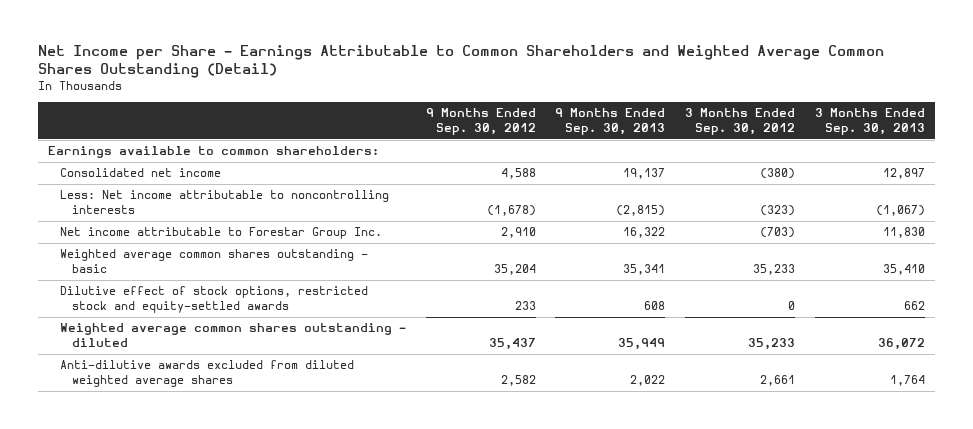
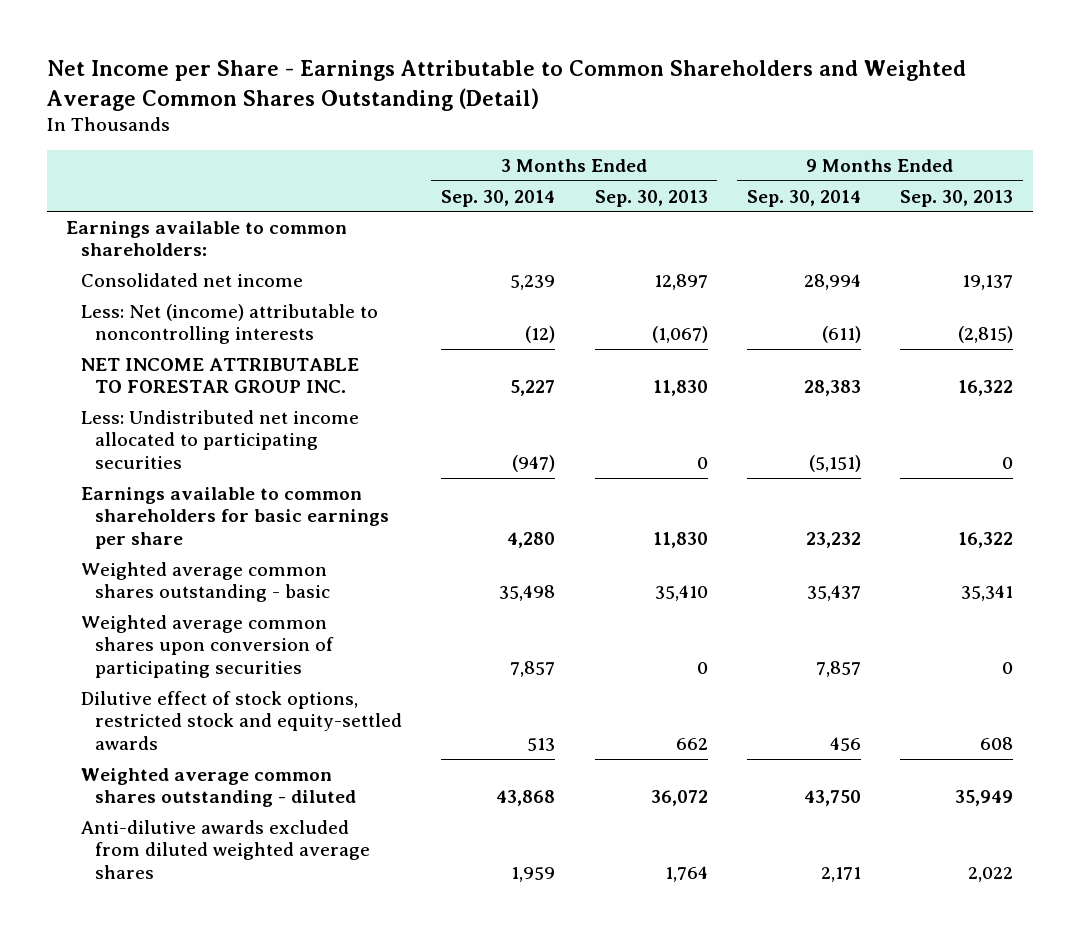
[425,108,536,135] 9 Months Ended Sep. 30, 2012 -> none
[685,108,796,135] 3 Months Ended Sep. 30, 2012 -> none
none -> [441,189,556,207] Sep. 30, 2014
none -> [747,189,862,207] Sep. 30, 2014
[60,190,390,215] Less: Net income attributable to noncontrolling interests -> [80,303,378,345] Less: Net (income) attributable to noncontrolling interests
[60,227,383,240] Net income attributable to Forestar Group Inc. -> [80,357,359,394] NET INCOME ATTRIBUTABLE TO FORESTAR GROUP INC.
none -> [80,409,359,470] Less: Undistributed net income allocated to participating securities
none -> [80,486,389,550] Earnings available to common shareholders for basic earnings per share
none -> [80,614,334,679] Weighted average common shares upon conversion of participating securities

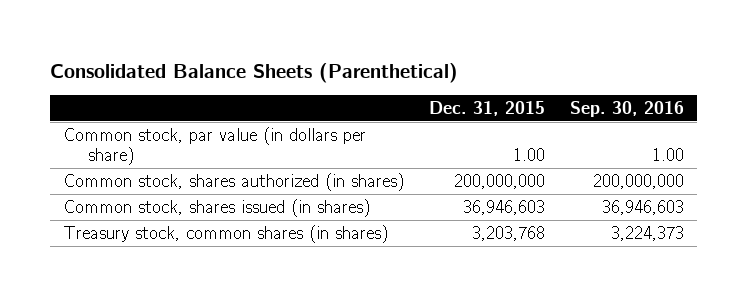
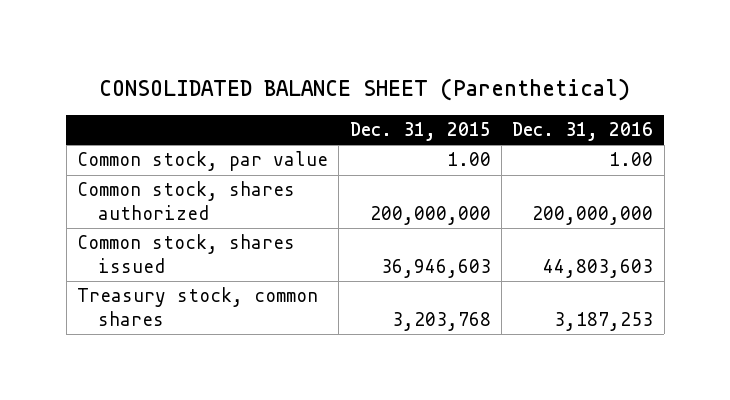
[50,62,459,83] Consolidated Balance Sheets (Parenthetical) -> [99,77,631,101] CONSOLIDATED BALANCE SHEET (Parenthetical)
[570,101,685,118] Sep. 30, 2016 -> none
none -> [512,121,654,141] Dec. 31, 2016
[62,126,366,166] Common stock, par value (in dollars per share) -> [76,151,328,172] Common stock, par value
[62,172,404,191] Common stock, shares authorized (in shares) -> [76,181,295,221] Common stock, shares authorized
[62,198,370,217] Common stock, shares issued (in shares) -> [76,234,295,274] Common stock, shares issued
[62,224,388,243] Treasury stock, common shares (in shares) -> [76,287,318,327] Treasury stock, common shares

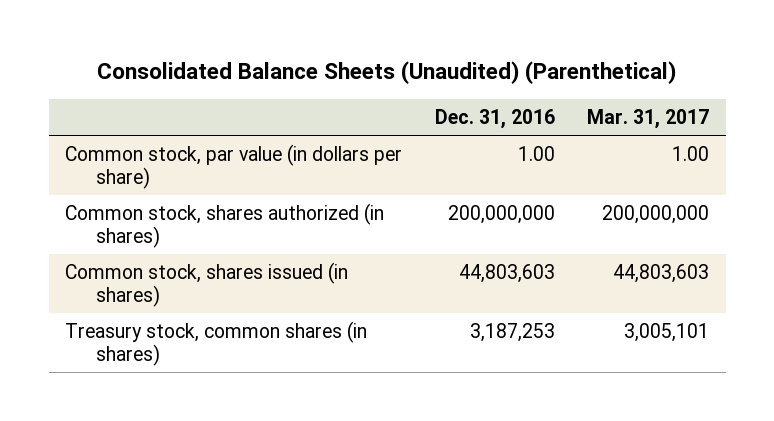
[99,77,631,101] CONSOLIDATED BALANCE SHEET (Parenthetical) -> [97,61,677,85] Consolidated Balance Sheets (Unaudited) (Parenthetical)
[349,121,491,141] Dec. 31, 2015 -> none
none -> [587,109,710,130] Mar. 31, 2017
[76,151,328,172] Common stock, par value -> [65,144,403,190] Common stock, par value (in dollars per share)
[76,181,295,221] Common stock, shares authorized -> [65,203,385,249] Common stock, shares authorized (in shares)
[76,234,295,274] Common stock, shares issued -> [65,262,349,308] Common stock, shares issued (in shares)
[76,287,318,327] Treasury stock, common shares -> [65,321,368,367] Treasury stock, common shares (in shares)

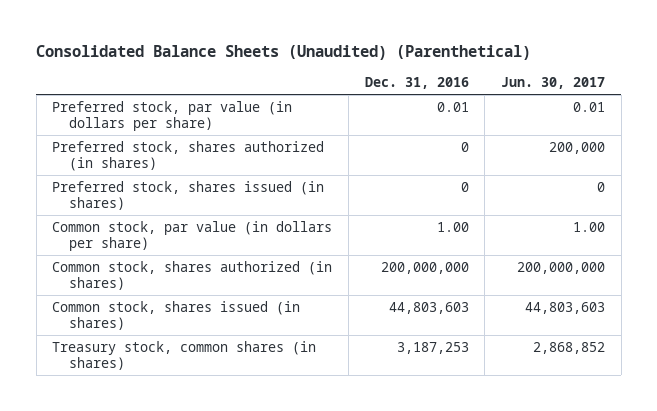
[587,109,710,130] Mar. 31, 2017 -> none
none -> [501,77,606,90] Jun. 30, 2017
none -> [52,100,293,132] Preferred stock, par value (in dollars per share)
none -> [52,140,325,172] Preferred stock, shares authorized (in shares)
none -> [52,180,325,211] Preferred stock, shares issued (in shares)

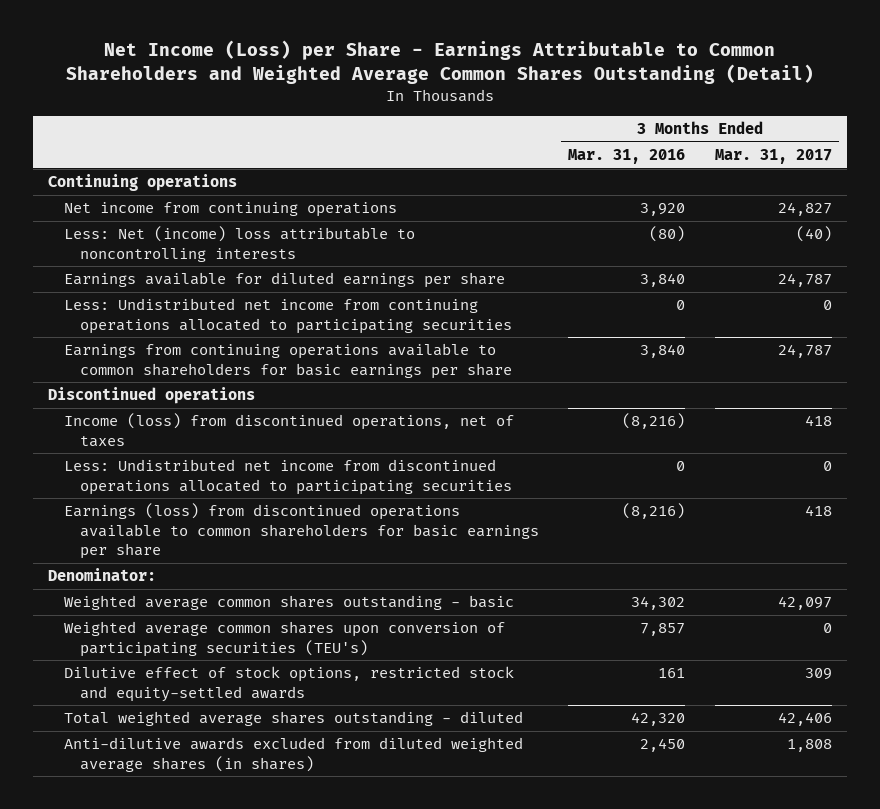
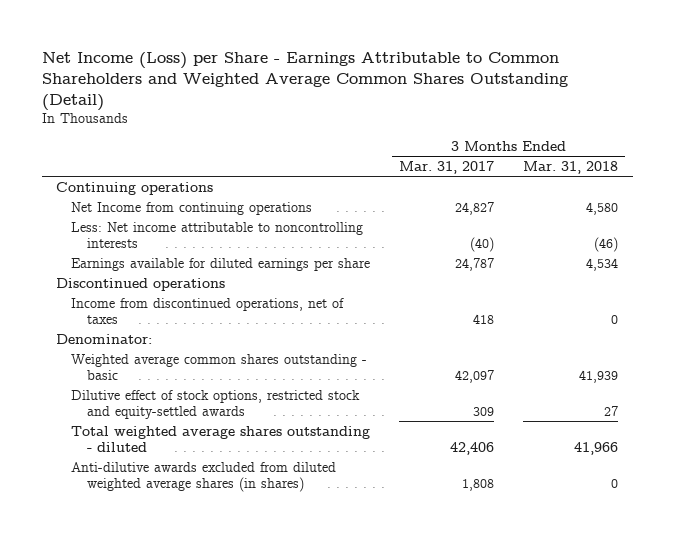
[568,149,686,165] Mar. 31, 2016 -> none
none -> [523,160,619,174] Mar. 31, 2018
[63,202,397,218] Net income from continuing operations -> [71,201,313,215] Net Income from continuing operations
[63,226,415,262] Less: Net (income) loss attributable to noncontrolling interests -> [71,221,364,248] Less: Net income attributable to noncontrolling interests
[63,298,512,334] Less: Undistributed net income from continuing operations allocated to participating securities -> none
[63,343,512,379] Earnings from continuing operations available to common shareholders for basic earnings per share -> none
[63,459,512,495] Less: Undistributed net income from discontinued operations allocated to participating securities -> none
[63,503,539,559] Earnings (loss) from discontinued operations available to common shareholders for basic earnings per share -> none
[63,413,514,447] Income (loss) from discontinued operations, net of taxes -> [71,297,345,324] Income from discontinued operations, net of taxes
[63,621,505,657] Weighted average common shares upon conversion of participating securities (TEU's) -> none

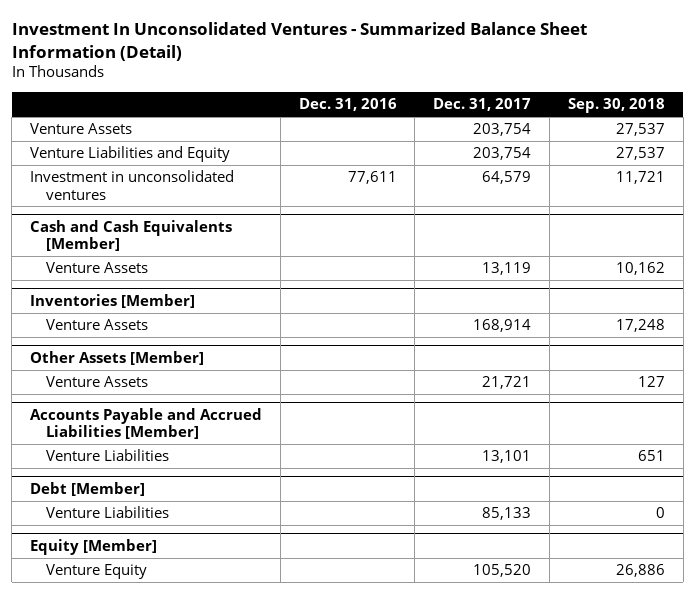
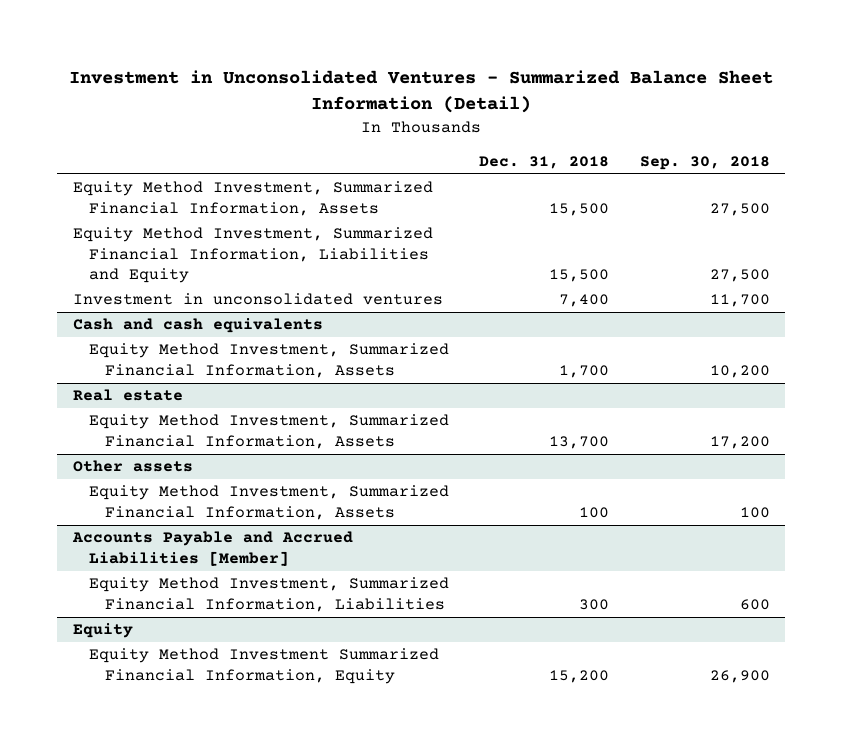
[11,21,587,61] Investment In Unconsolidated Ventures - Summarized Balance Sheet Information (Detail) -> [69,70,774,114] Investment in Unconsolidated Ventures - Summarized Balance Sheet Information (Detail)
[298,98,397,112] Dec. 31, 2016 -> none
[433,98,532,112] Dec. 31, 2017 -> none
none -> [479,155,610,169] Dec. 31, 2018
[30,123,133,135] Venture Assets -> none
[45,262,148,274] Venture Assets -> none
[45,319,148,331] Venture Assets -> none
[45,376,148,388] Venture Assets -> none
none -> [72,181,433,216] Equity Method Investment, Summarized Financial Information, Assets
[30,146,231,163] Venture Liabilities and Equity -> [72,227,433,284] Equity Method Investment, Summarized Financial Information, Liabilities and Equity
[615,147,665,161] 27,537 -> [710,269,771,283] 27,500
[615,171,665,185] 11,721 -> [710,294,771,308] 11,700
[30,219,233,252] Cash and Cash Equivalents [Member] -> [72,318,323,334] Cash and cash equivalents
none -> [88,343,449,378] Equity Method Investment, Summarized Financial Information, Assets
[30,293,196,308] Inventories [Member] -> [72,389,183,402] Real estate
none -> [88,414,449,449] Equity Method Investment, Summarized Financial Information, Assets
[30,350,205,365] Other Assets [Member] -> [72,460,193,473] Other assets
none -> [88,485,449,520] Equity Method Investment, Summarized Financial Information, Assets
[45,449,169,462] Venture Liabilities -> none
[30,481,146,496] Debt [Member] -> none
[45,506,169,519] Venture Liabilities -> none
[45,564,147,580] Venture Equity -> none
none -> [88,577,449,612] Equity Method Investment, Summarized Financial Information, Liabilities
[30,538,158,555] Equity [Member] -> [72,623,133,639] Equity
none -> [88,648,439,684] Equity Method Investment Summarized Financial Information, Equity

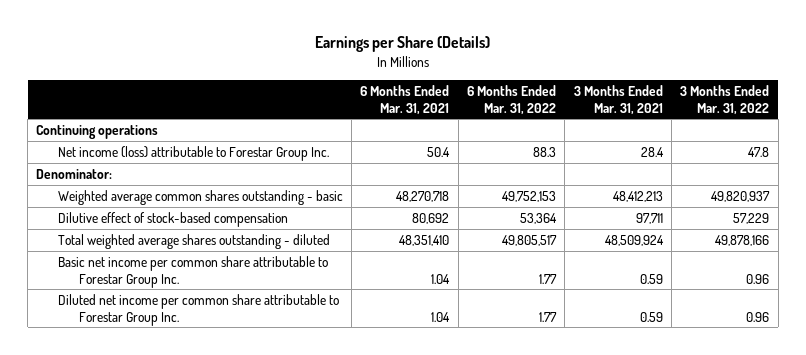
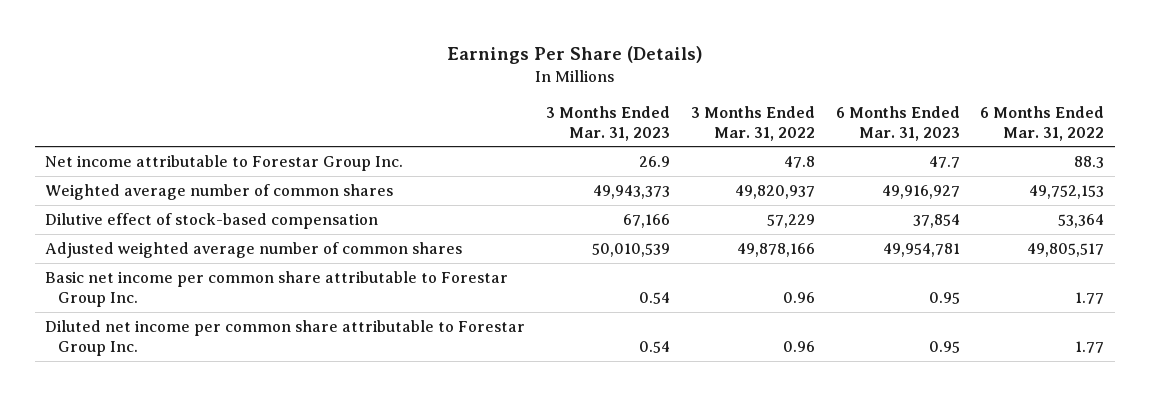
[314,36,490,53] Earnings per Share (Details) -> [446,45,703,64] Earnings Per Share (Details)
[360,84,450,115] 6 Months Ended Mar. 31, 2021 -> none
[573,84,663,115] 3 Months Ended Mar. 31, 2021 -> none
none -> [545,105,670,141] 3 Months Ended Mar. 31, 2023
none -> [835,105,960,141] 6 Months Ended Mar. 31, 2023
[36,124,159,139] Continuing operations -> none
[36,168,113,179] Denominator: -> none
[57,145,329,161] Net income (loss) attributable to Forestar Group Inc. -> [45,154,404,171] Net income attributable to Forestar Group Inc.
[57,189,343,205] Weighted average common shares outstanding - basic -> [45,183,394,200] Weighted average number of common shares
[57,233,330,249] Total weighted average shares outstanding - diluted -> [45,241,463,258] Adjusted weighted average number of common shares

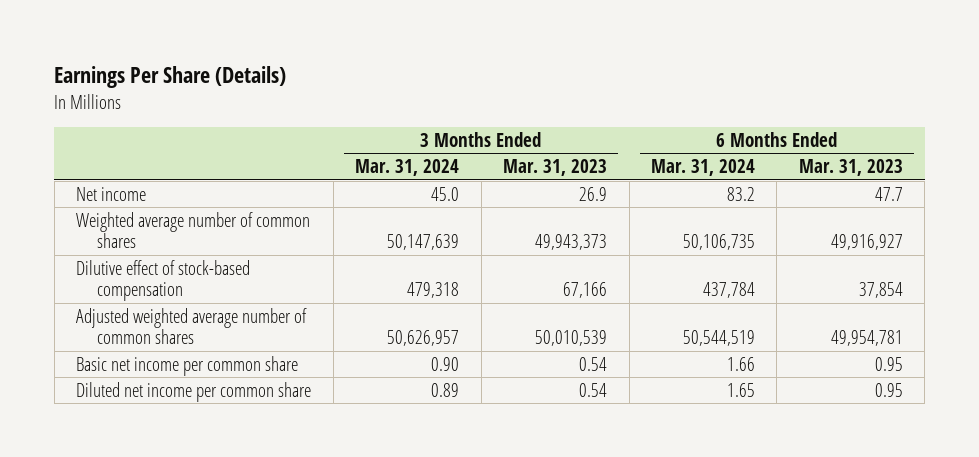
[690,105,815,141] 3 Months Ended Mar. 31, 2022 -> none
[980,105,1105,141] 6 Months Ended Mar. 31, 2022 -> none
none -> [355,159,460,177] Mar. 31, 2024
none -> [650,159,755,177] Mar. 31, 2024
[45,154,404,171] Net income attributable to Forestar Group Inc. -> [76,186,147,201] Net income
[45,270,509,307] Basic net income per common share attributable to Forestar Group Inc. -> [76,355,299,376] Basic net income per common share
[45,319,526,356] Diluted net income per common share attributable to Forestar Group Inc. -> [76,381,312,402] Diluted net income per common share

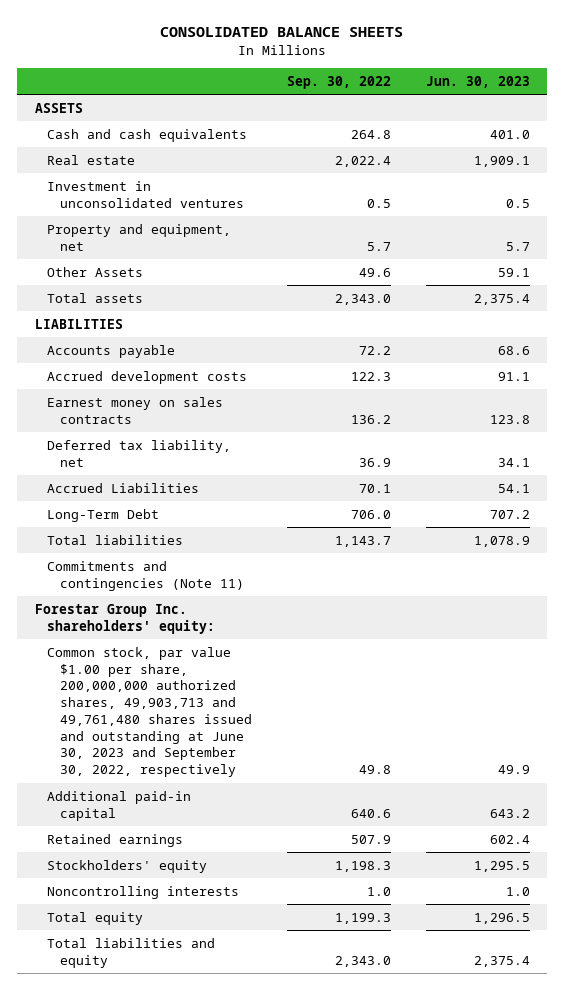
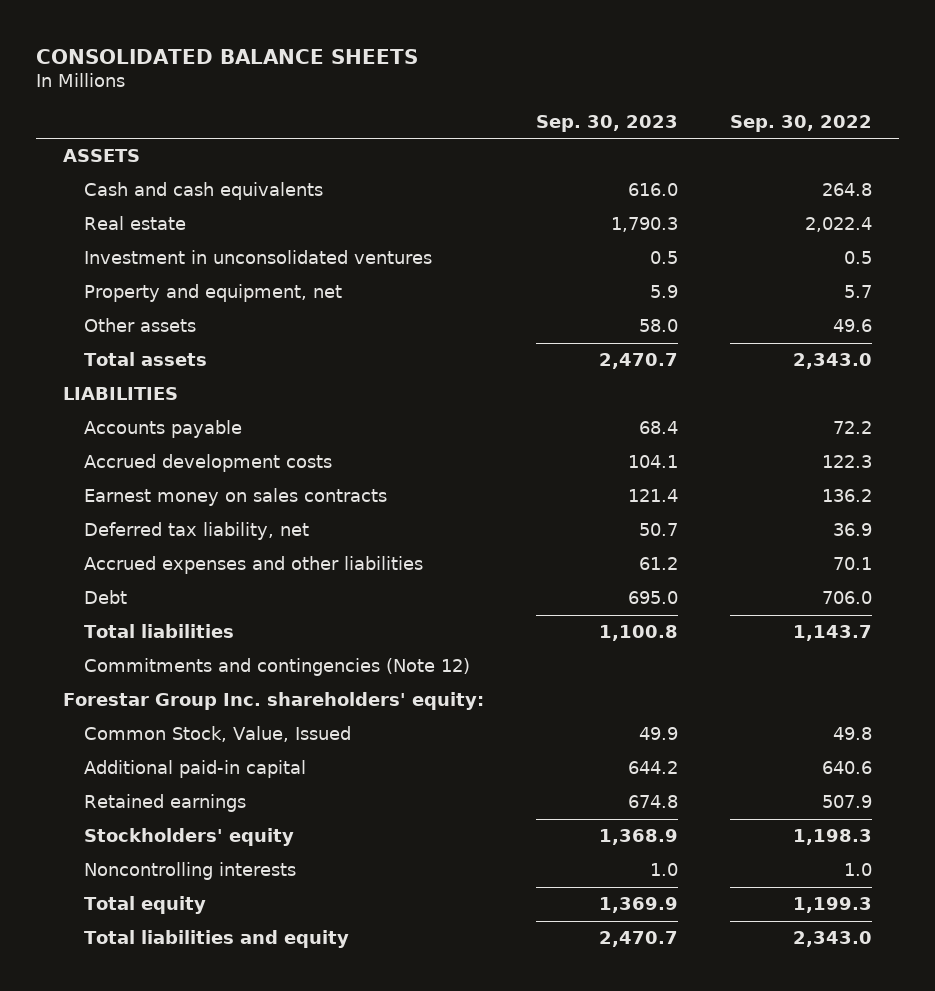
[425,75,530,88] Jun. 30, 2023 -> none
none -> [536,114,679,132] Sep. 30, 2023
[47,266,144,277] Other Assets -> [84,318,197,333] Other assets
[47,482,200,493] Accrued Liabilities -> [84,556,424,575] Accrued expenses and other liabilities
[47,508,160,522] Long-Term Debt -> [84,590,128,605] Debt
[47,560,244,591] Commitments and contingencies (Note 11) -> [84,658,471,677] Commitments and contingencies (Note 12)
[47,646,252,778] Common stock, par value $1.00 per share, 200,000,000 authorized shares, 49,903,713 and 49,761,480 shares issued and outstanding at June 30, 2023 and September 30, 2022, respectively -> [84,726,352,743] Common Stock, Value, Issued

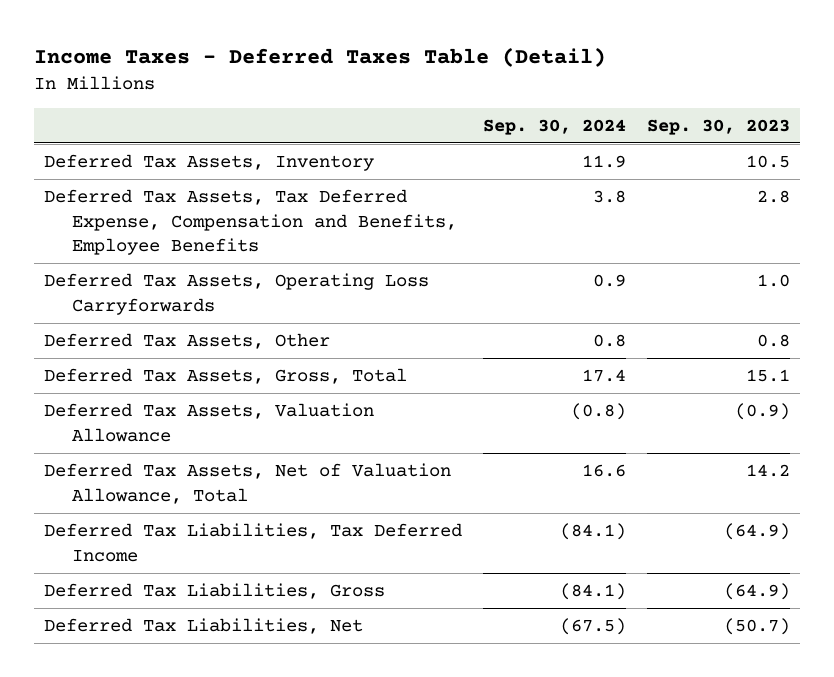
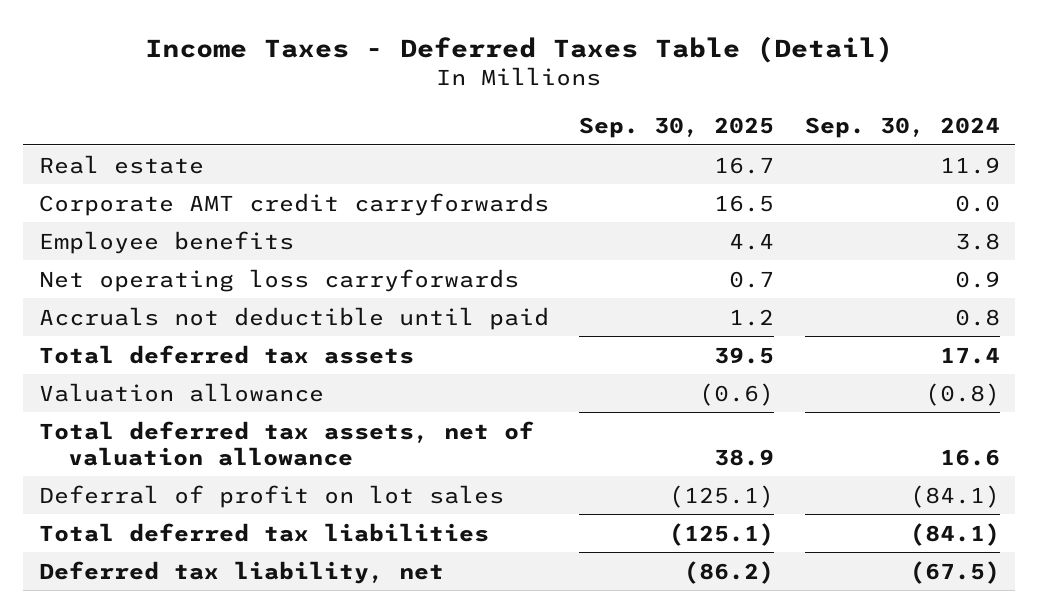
[646,118,790,135] Sep. 30, 2023 -> none
none -> [579,117,775,139] Sep. 30, 2025
[44,153,375,171] Deferred Tax Assets, Inventory -> [38,154,204,174] Real estate
none -> [38,192,549,216] Corporate AMT credit carryforwards
[44,188,457,256] Deferred Tax Assets, Tax Deferred Expense, Compensation and Benefits, Employee Benefits -> [38,230,294,254] Employee benefits
[44,272,430,315] Deferred Tax Assets, Operating Loss Carryforwards -> [38,268,519,292] Net operating loss carryforwards
[44,332,331,349] Deferred Tax Assets, Other -> [38,306,549,330] Accruals not deductible until paid
[44,367,408,384] Deferred Tax Assets, Gross, Total -> [38,344,414,364] Total deferred tax assets
[44,402,375,442] Deferred Tax Assets, Valuation Allowance -> [38,382,324,402] Valuation allowance
[44,462,452,504] Deferred Tax Assets, Net of Valuation Allowance, Total -> [38,420,534,466] Total deferred tax assets, net of valuation allowance
[44,522,463,562] Deferred Tax Liabilities, Tax Deferred Income -> [38,484,504,508] Deferral of profit on lot sales
[44,582,386,599] Deferred Tax Liabilities, Gross -> [38,522,489,542] Total deferred tax liabilities
[44,617,364,634] Deferred Tax Liabilities, Net -> [38,560,444,584] Deferred tax liability, net

